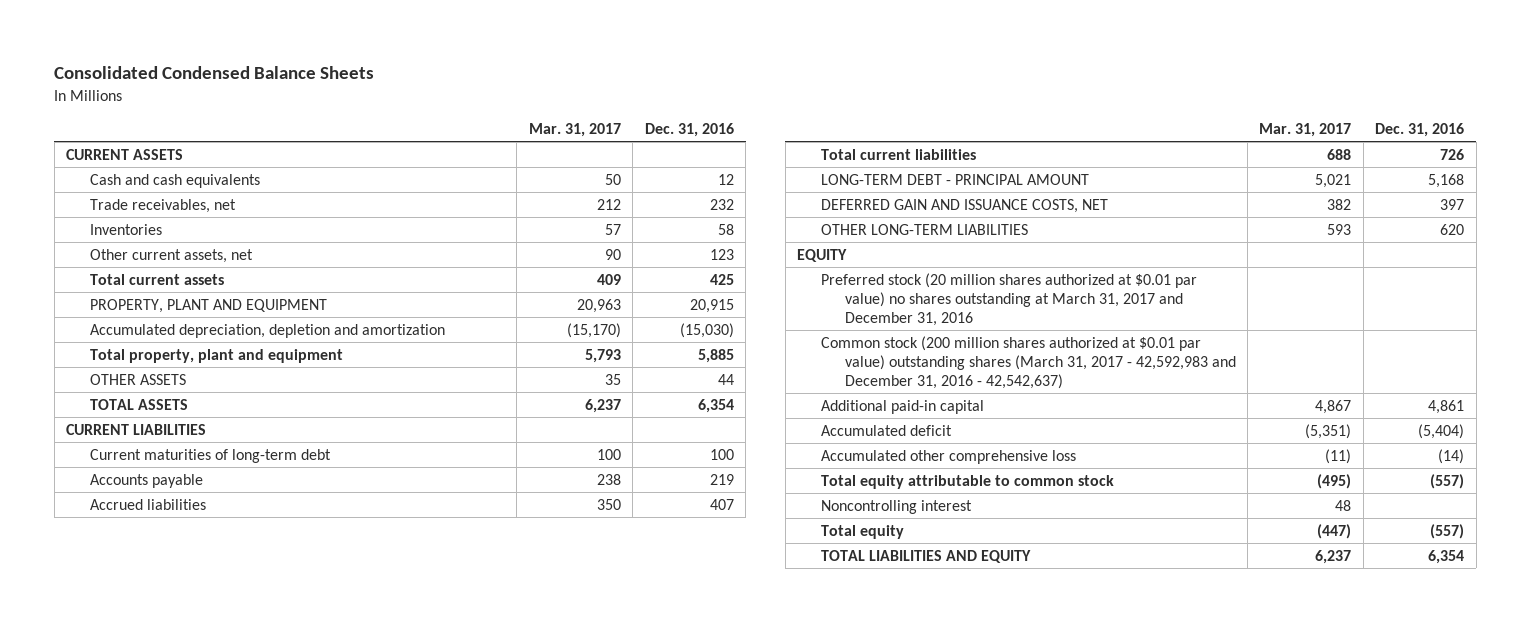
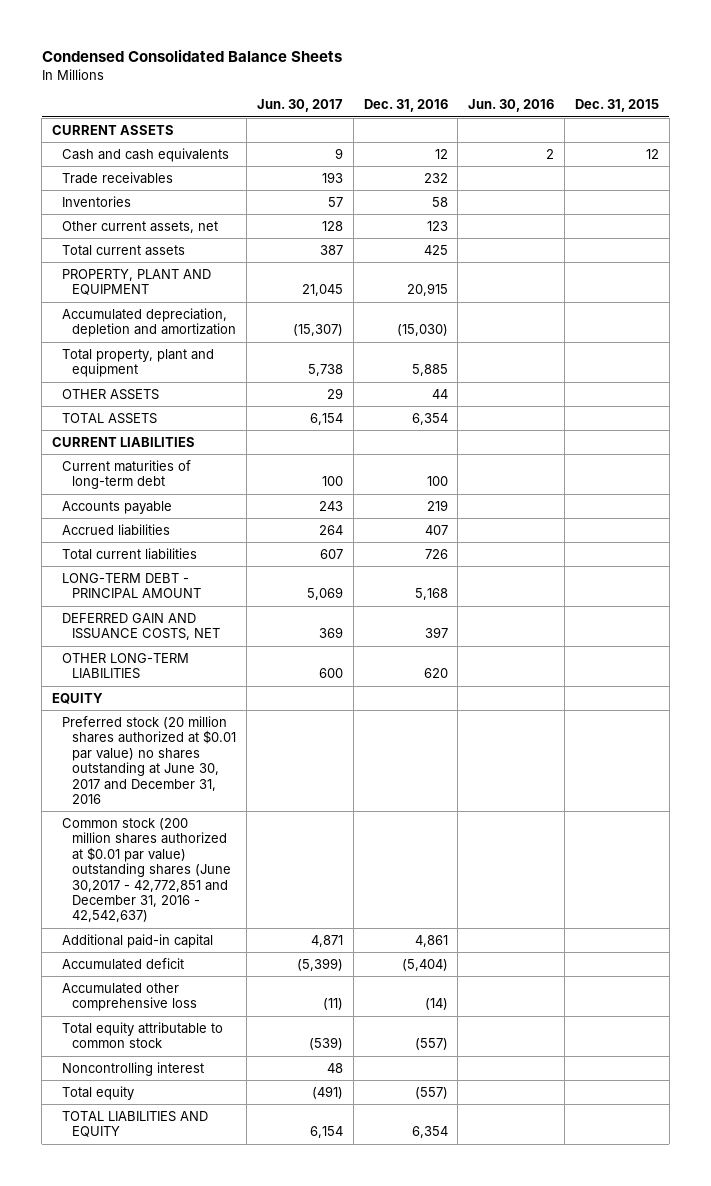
[54,66,375,80] Consolidated Condensed Balance Sheets -> [41,48,342,62] Condensed Consolidated Balance Sheets
[528,123,621,138] Mar. 31, 2017 -> none
none -> [256,99,343,113] Jun. 30, 2017
none -> [468,99,555,113] Jun. 30, 2016
none -> [574,99,659,113] Dec. 31, 2015
[90,198,237,213] Trade receivables, net -> [62,171,174,184] Trade receivables
[820,272,1197,326] Preferred stock (20 million shares authorized at $0.01 par value) no shares outstanding at March 31, 2017 and December 31, 2016 -> [62,715,237,804] Preferred stock (20 million shares authorized at $0.01 par value) no shares outstanding at June 30, 2017 and December 31, 2016
[820,335,1236,389] Common stock (200 million shares authorized at $0.01 par value) outstanding shares (March 31, 2017 - 42,592,983 and December 31, 2016 - 42,542,637) -> [62,817,232,923] Common stock (200 million shares authorized at $0.01 par value) outstanding shares (June 30,2017 - 42,772,851 and December 31, 2016 - 42,542,637)

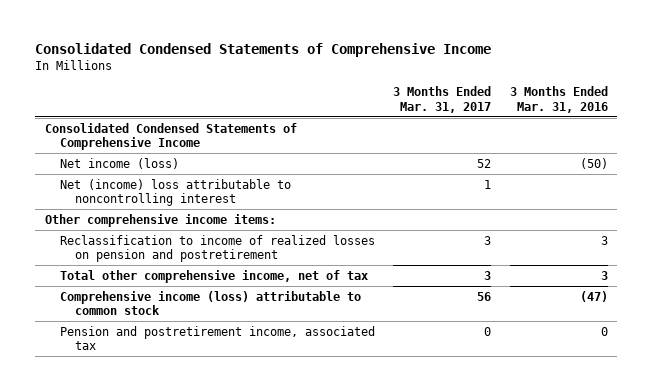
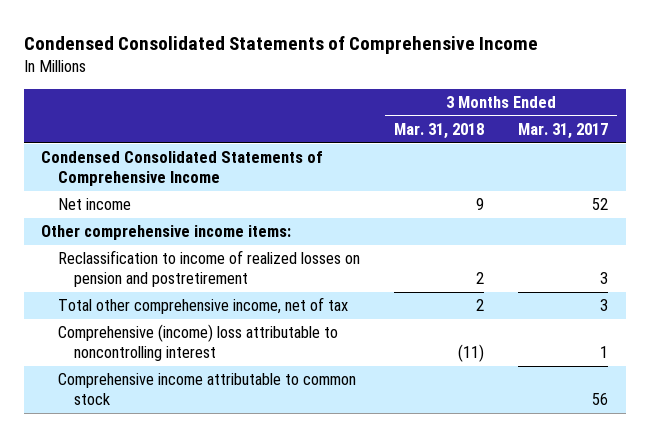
[35,42,492,57] Consolidated Condensed Statements of Comprehensive Income -> [24,35,539,54] Condensed Consolidated Statements of Comprehensive Income
[509,86,608,113] 3 Months Ended Mar. 31, 2016 -> none
none -> [394,123,485,140] Mar. 31, 2018
[60,178,292,207] Net (income) loss attributable to noncontrolling interest -> none
[44,122,297,151] Consolidated Condensed Statements of Comprehensive Income -> [41,151,324,187] Condensed Consolidated Statements of Comprehensive Income
[60,157,180,169] Net income (loss) -> [57,198,131,211] Net income
[60,325,376,351] Pension and postretirement income, associated tax -> none
none -> [57,324,338,362] Comprehensive (income) loss attributable to noncontrolling interest
[60,290,362,316] Comprehensive income (loss) attributable to common stock -> [57,373,356,406] Comprehensive income attributable to common stock

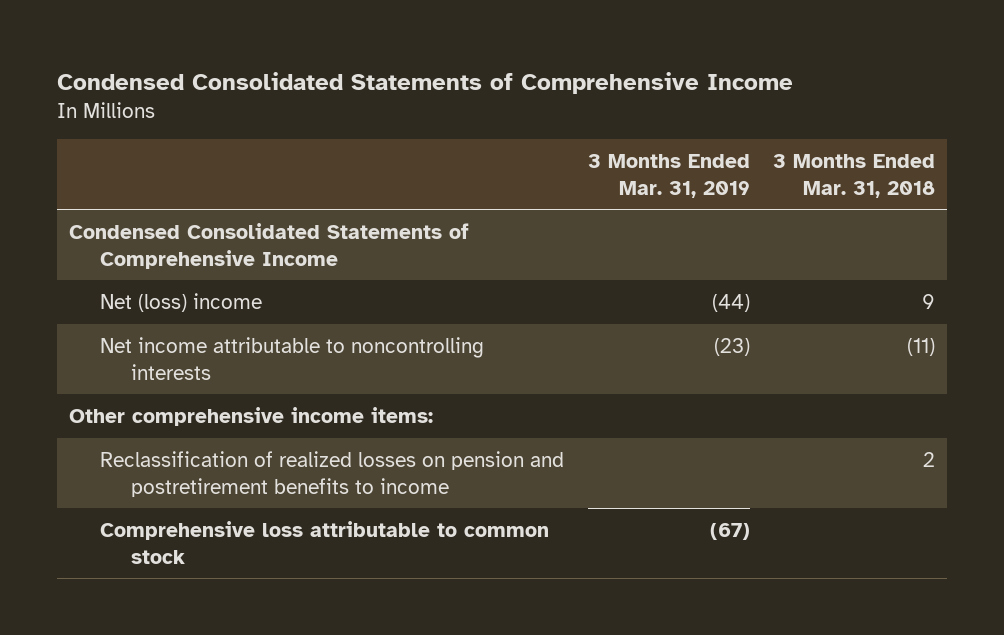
[518,123,609,140] Mar. 31, 2017 -> none
none -> [587,154,750,198] 3 Months Ended Mar. 31, 2019
[57,198,131,211] Net income -> [100,292,263,312] Net (loss) income
none -> [100,336,485,380] Net income attributable to noncontrolling interests
[57,297,348,315] Total other comprehensive income, net of tax -> none
[57,324,338,362] Comprehensive (income) loss attributable to noncontrolling interest -> none
[57,250,360,288] Reclassification to income of realized losses on pension and postretirement -> [100,450,565,497] Reclassification of realized losses on pension and postretirement benefits to income
[57,373,356,406] Comprehensive income attributable to common stock -> [100,520,550,564] Comprehensive loss attributable to common stock

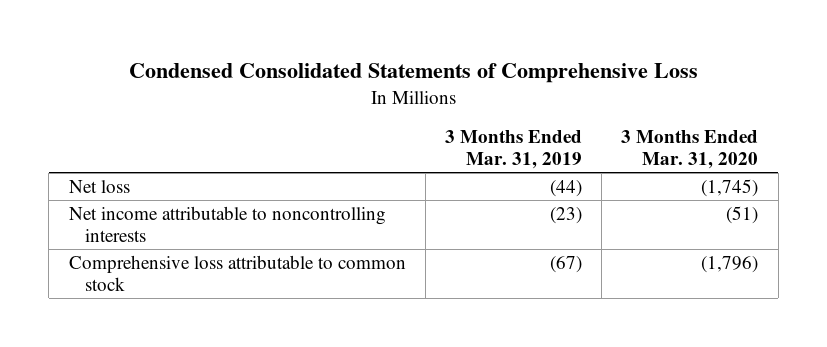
[57,71,794,94] Condensed Consolidated Statements of Comprehensive Income -> [128,63,698,84] Condensed Consolidated Statements of Comprehensive Loss
[773,154,936,198] 3 Months Ended Mar. 31, 2018 -> none
none -> [621,129,759,169] 3 Months Ended Mar. 31, 2020
[69,222,470,269] Condensed Consolidated Statements of Comprehensive Income -> none
[100,292,263,312] Net (loss) income -> [68,179,130,193] Net loss
[69,406,434,426] Other comprehensive income items: -> none
[100,450,565,497] Reclassification of realized losses on pension and postretirement benefits to income -> none

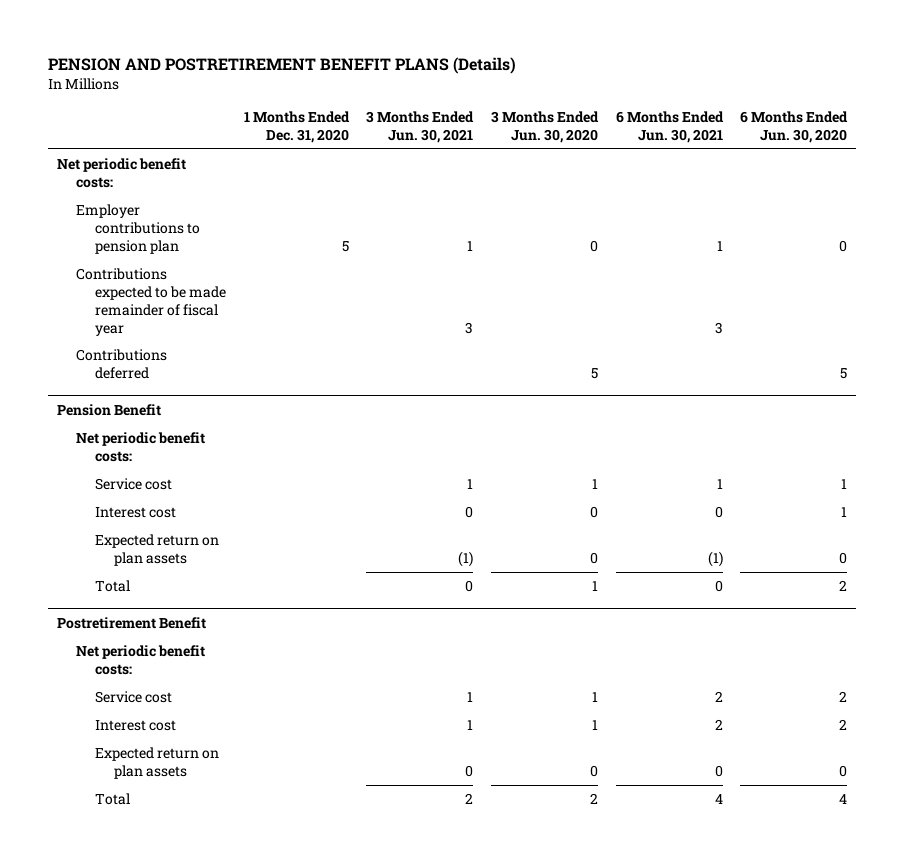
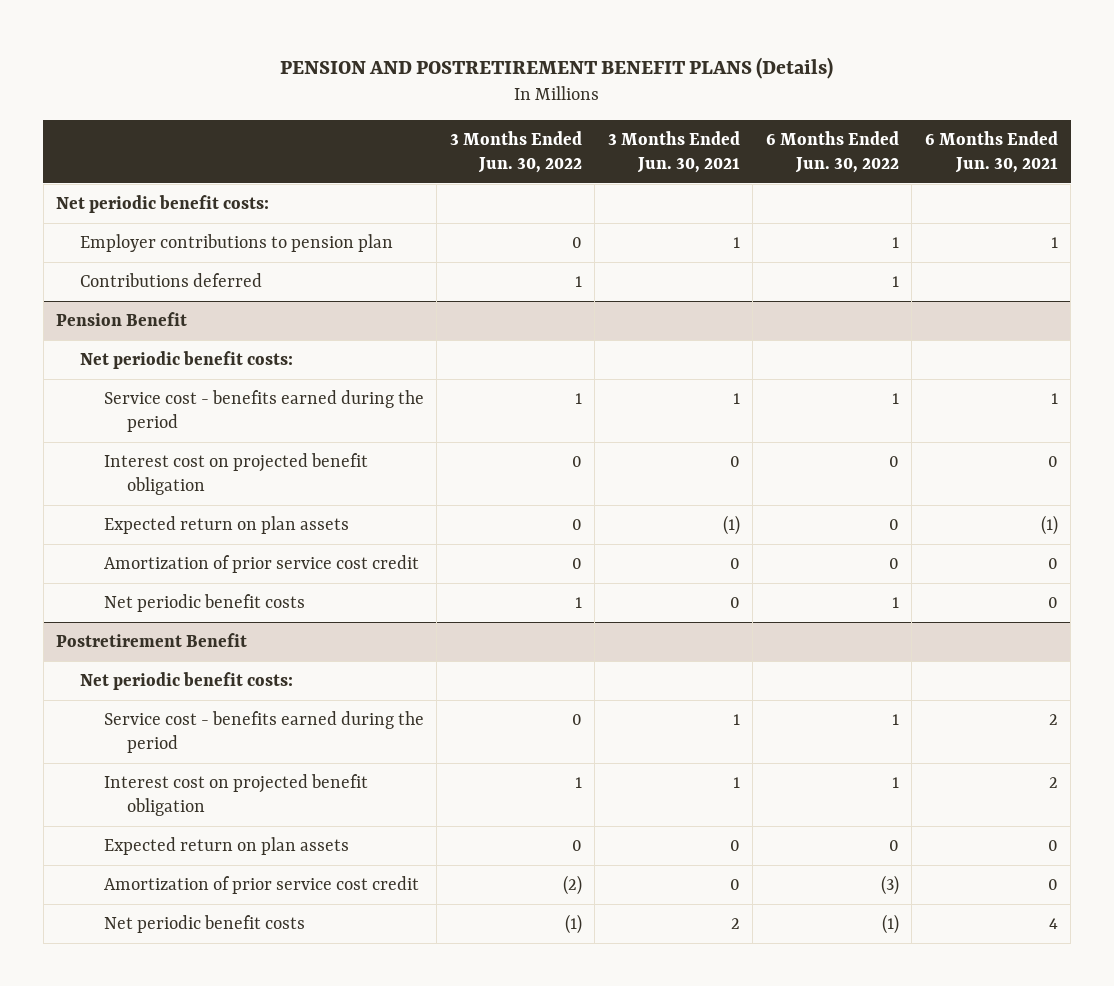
[243,111,350,143] 1 Months Ended Dec. 31, 2020 -> none
[491,111,600,143] 3 Months Ended Jun. 30, 2020 -> none
[740,111,849,143] 6 Months Ended Jun. 30, 2020 -> none
none -> [449,130,582,173] 3 Months Ended Jun. 30, 2022
none -> [765,130,899,173] 6 Months Ended Jun. 30, 2022
[76,267,227,336] Contributions expected to be made remainder of fiscal year -> none
[95,477,173,490] Service cost -> [103,390,424,433] Service cost - benefits earned during the period
[95,506,177,518] Interest cost -> [103,453,368,496] Interest cost on projected benefit obligation
none -> [103,555,419,574] Amortization of prior service cost credit
[95,579,131,592] Total -> [103,594,305,613] Net periodic benefit costs
[95,690,173,703] Service cost -> [103,711,424,754] Service cost - benefits earned during the period
[95,719,177,731] Interest cost -> [103,774,368,817] Interest cost on projected benefit obligation
none -> [103,876,419,895] Amortization of prior service cost credit
[95,792,131,805] Total -> [103,915,305,934] Net periodic benefit costs

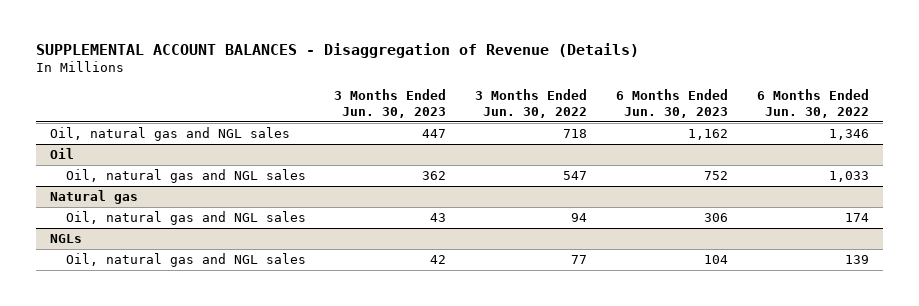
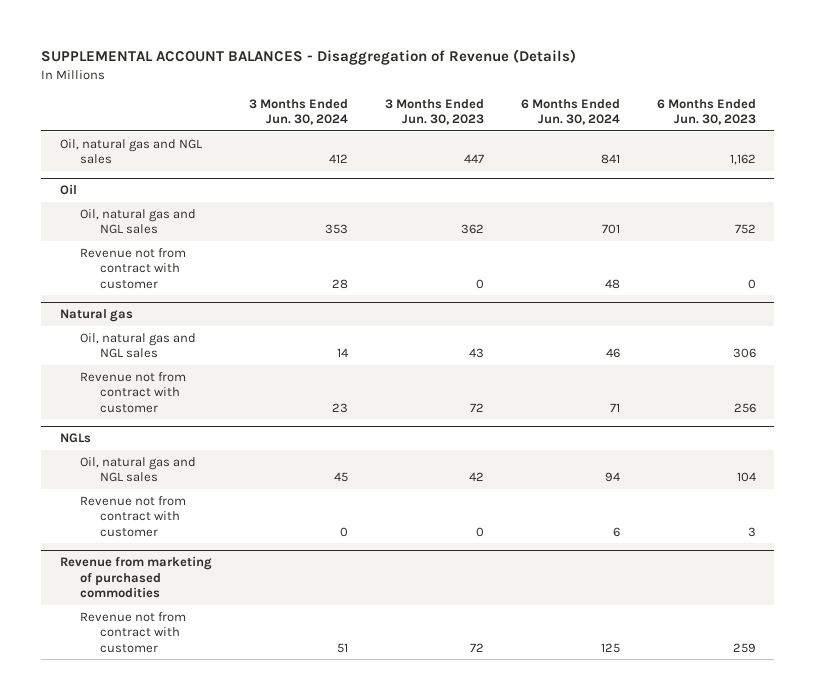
[475,88,588,118] 3 Months Ended Jun. 30, 2022 -> none
[756,88,869,118] 6 Months Ended Jun. 30, 2022 -> none
none -> [248,98,348,126] 3 Months Ended Jun. 30, 2024
none -> [520,98,620,126] 6 Months Ended Jun. 30, 2024
none -> [80,247,187,289] Revenue not from contract with customer
none -> [80,371,187,413] Revenue not from contract with customer
none -> [80,495,187,537] Revenue not from contract with customer
none -> [59,556,212,599] Revenue from marketing of purchased commodities
none -> [80,611,187,653] Revenue not from contract with customer

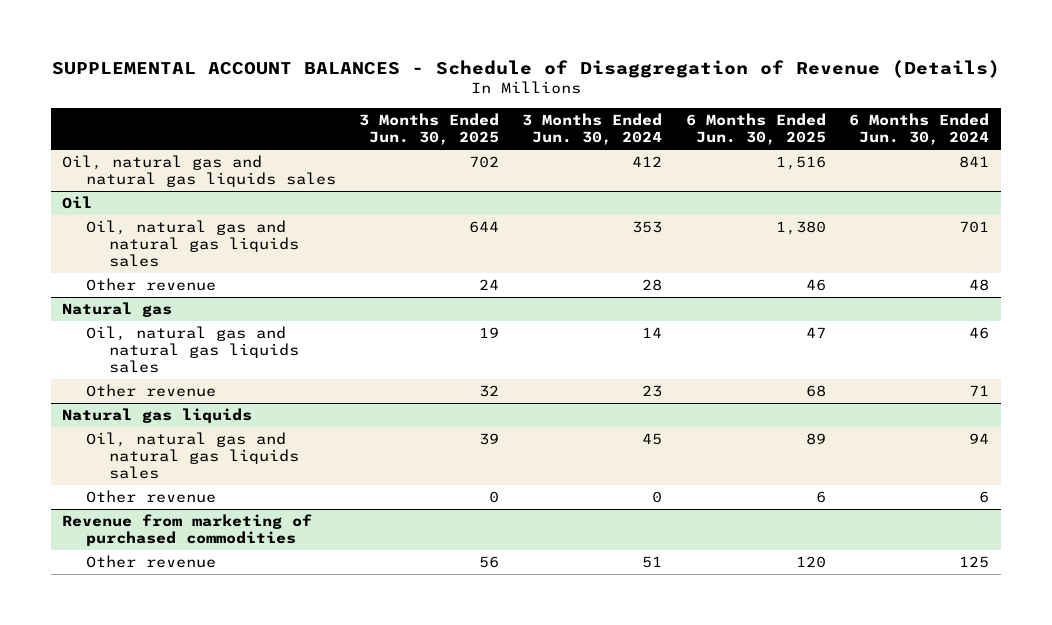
[41,49,577,66] SUPPLEMENTAL ACCOUNT BALANCES - Disaggregation of Revenue (Details) -> [51,59,1000,78] SUPPLEMENTAL ACCOUNT BALANCES - Schedule of Disaggregation of Revenue (Details)
[384,98,484,126] 3 Months Ended Jun. 30, 2023 -> none
[656,98,756,126] 6 Months Ended Jun. 30, 2023 -> none
none -> [358,113,499,146] 3 Months Ended Jun. 30, 2025
none -> [685,113,826,146] 6 Months Ended Jun. 30, 2025
[59,138,202,165] Oil, natural gas and NGL sales -> [62,155,336,188] Oil, natural gas and natural gas liquids sales
[80,208,197,235] Oil, natural gas and NGL sales -> [85,220,299,268] Oil, natural gas and natural gas liquids sales
[80,247,187,289] Revenue not from contract with customer -> [85,278,216,292] Other revenue
[80,332,197,359] Oil, natural gas and NGL sales -> [85,326,299,374] Oil, natural gas and natural gas liquids sales
[80,371,187,413] Revenue not from contract with customer -> [85,384,216,398] Other revenue
[59,433,91,444] NGLs -> [62,408,253,424] Natural gas liquids
[80,456,197,483] Oil, natural gas and NGL sales -> [85,432,299,480] Oil, natural gas and natural gas liquids sales
[80,495,187,537] Revenue not from contract with customer -> [85,490,216,504] Other revenue
[80,611,187,653] Revenue not from contract with customer -> [85,555,216,569] Other revenue

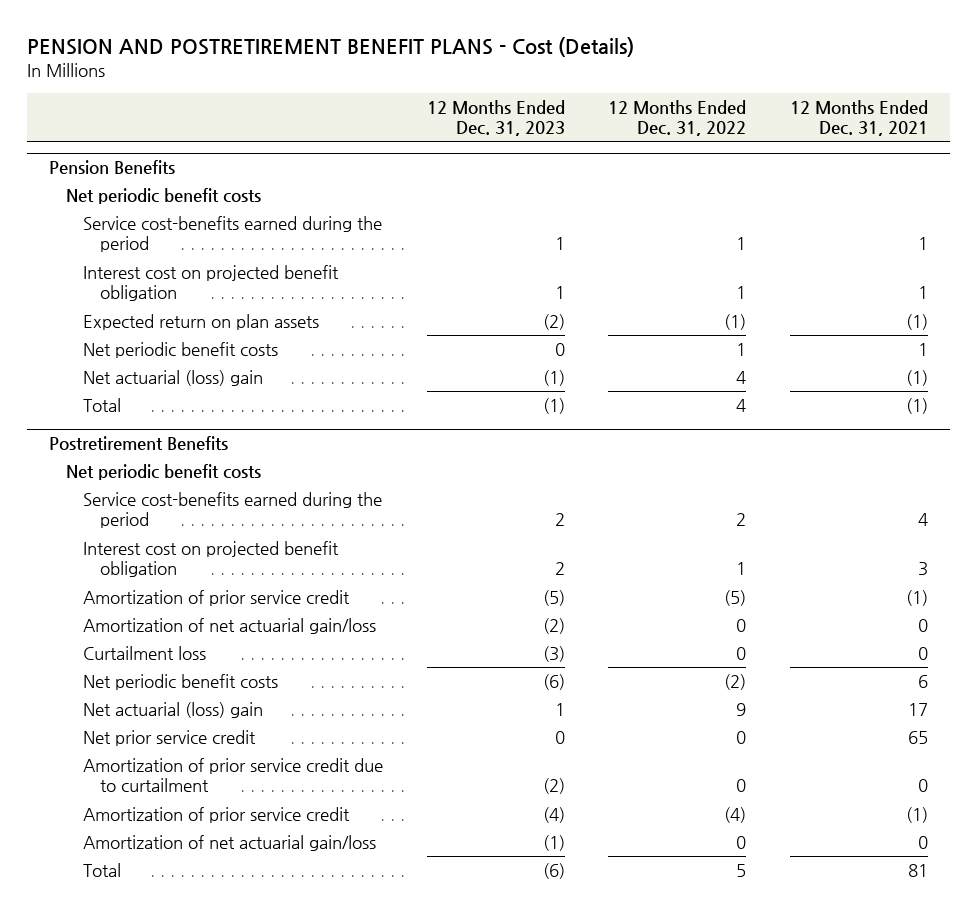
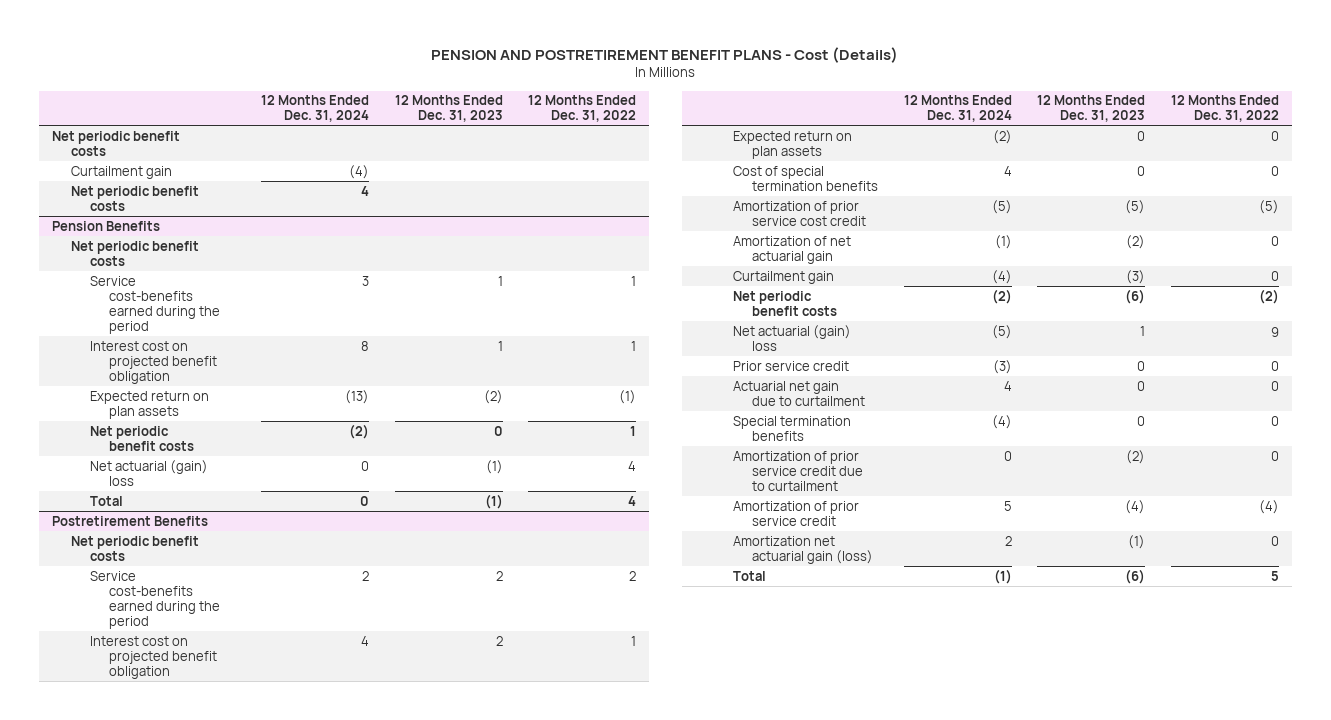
[790,100,929,137] 12 Months Ended Dec. 31, 2021 -> none
none -> [261,95,370,123] 12 Months Ended Dec. 31, 2024
none -> [51,130,180,156] Net periodic benefit costs
none -> [71,165,173,179] Curtailment gain
none -> [71,185,200,211] Net periodic benefit costs
[82,370,263,387] Net actuarial (loss) gain -> [90,459,209,486] Net actuarial (gain) loss
none -> [733,130,853,159] Expected return on plan assets
none -> [733,165,879,191] Cost of special termination benefits
[82,590,350,607] Amortization of prior service credit -> [733,200,867,226] Amortization of prior service cost credit
[82,618,376,635] Amortization of net actuarial gain/loss -> [733,235,852,264] Amortization of net actuarial gain
[82,646,206,661] Curtailment loss -> [733,270,835,284] Curtailment gain
[82,702,263,719] Net actuarial (loss) gain -> [733,324,852,351] Net actuarial (gain) loss
[82,730,256,747] Net prior service credit -> [733,360,850,371] Prior service credit
none -> [733,380,866,406] Actuarial net gain due to curtailment
none -> [733,415,852,441] Special termination benefits
[82,835,376,852] Amortization of net actuarial gain/loss -> [733,535,874,564] Amortization net actuarial gain (loss)

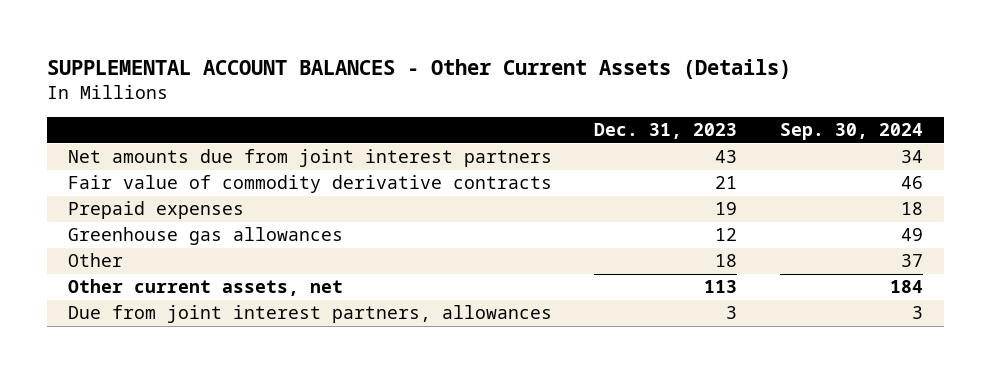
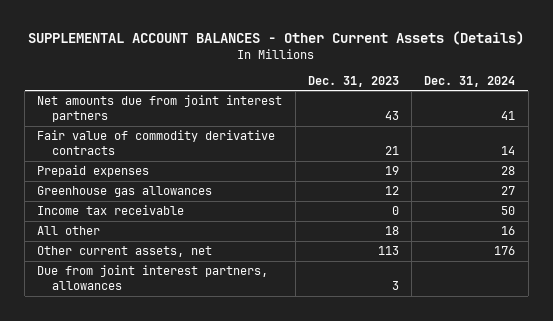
[779,123,923,141] Sep. 30, 2024 -> none
none -> [424,75,516,87] Dec. 31, 2024
none -> [37,205,185,216] Income tax receivable
[67,253,123,268] Other -> [37,226,101,236] All other

